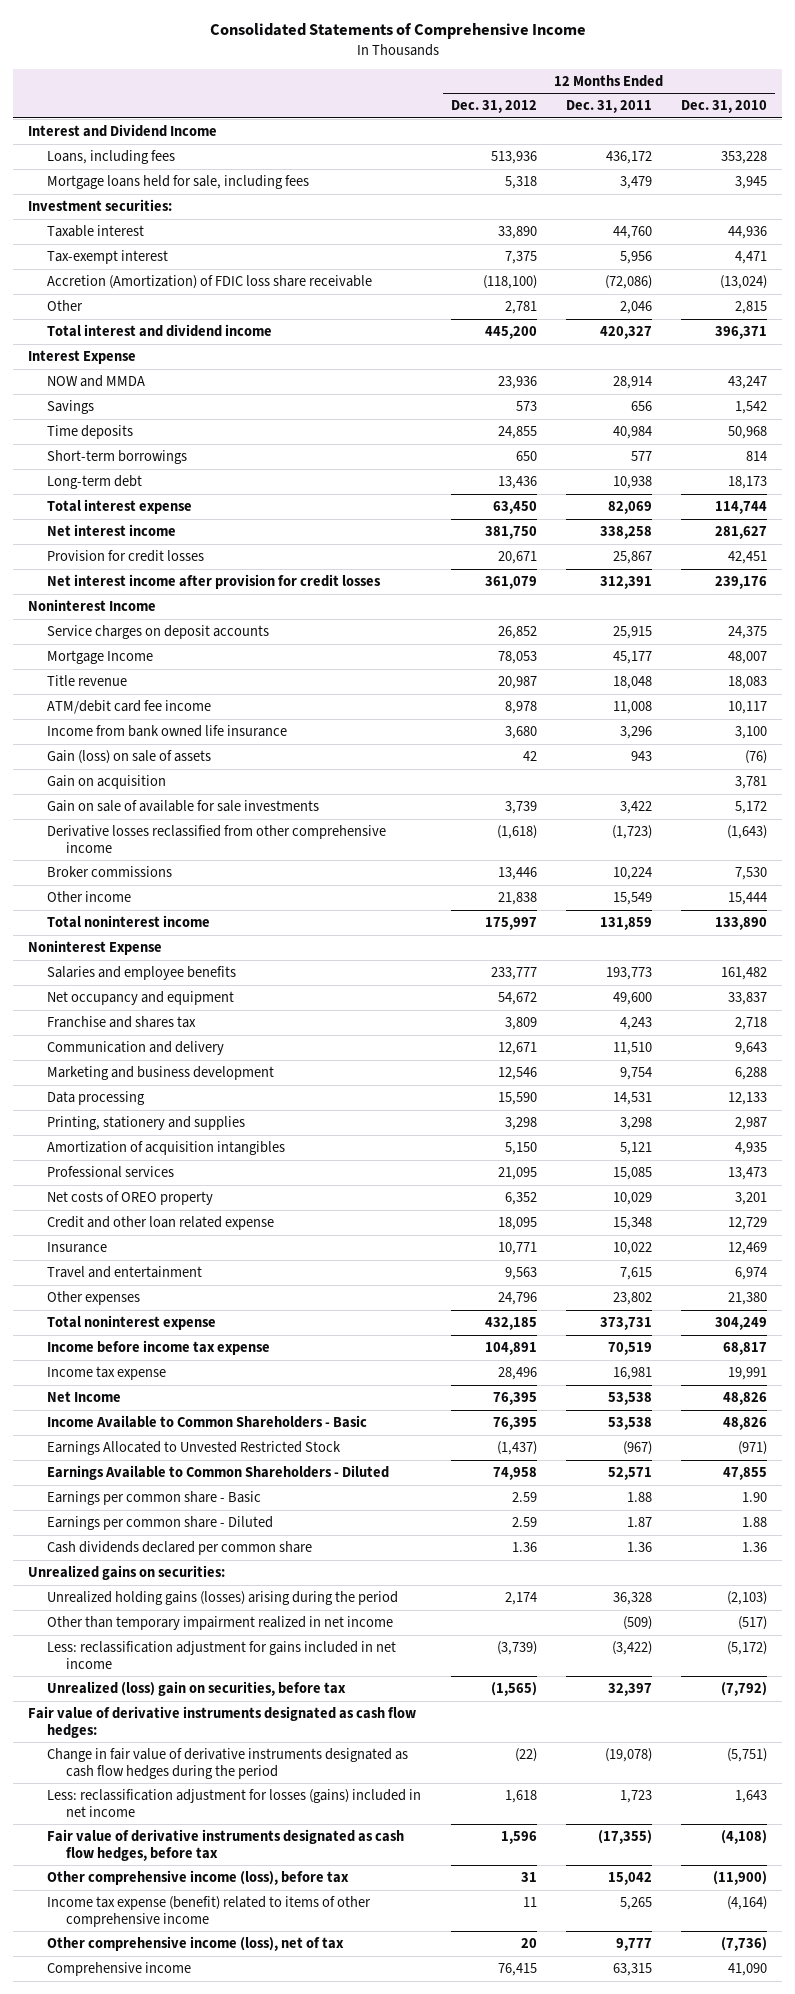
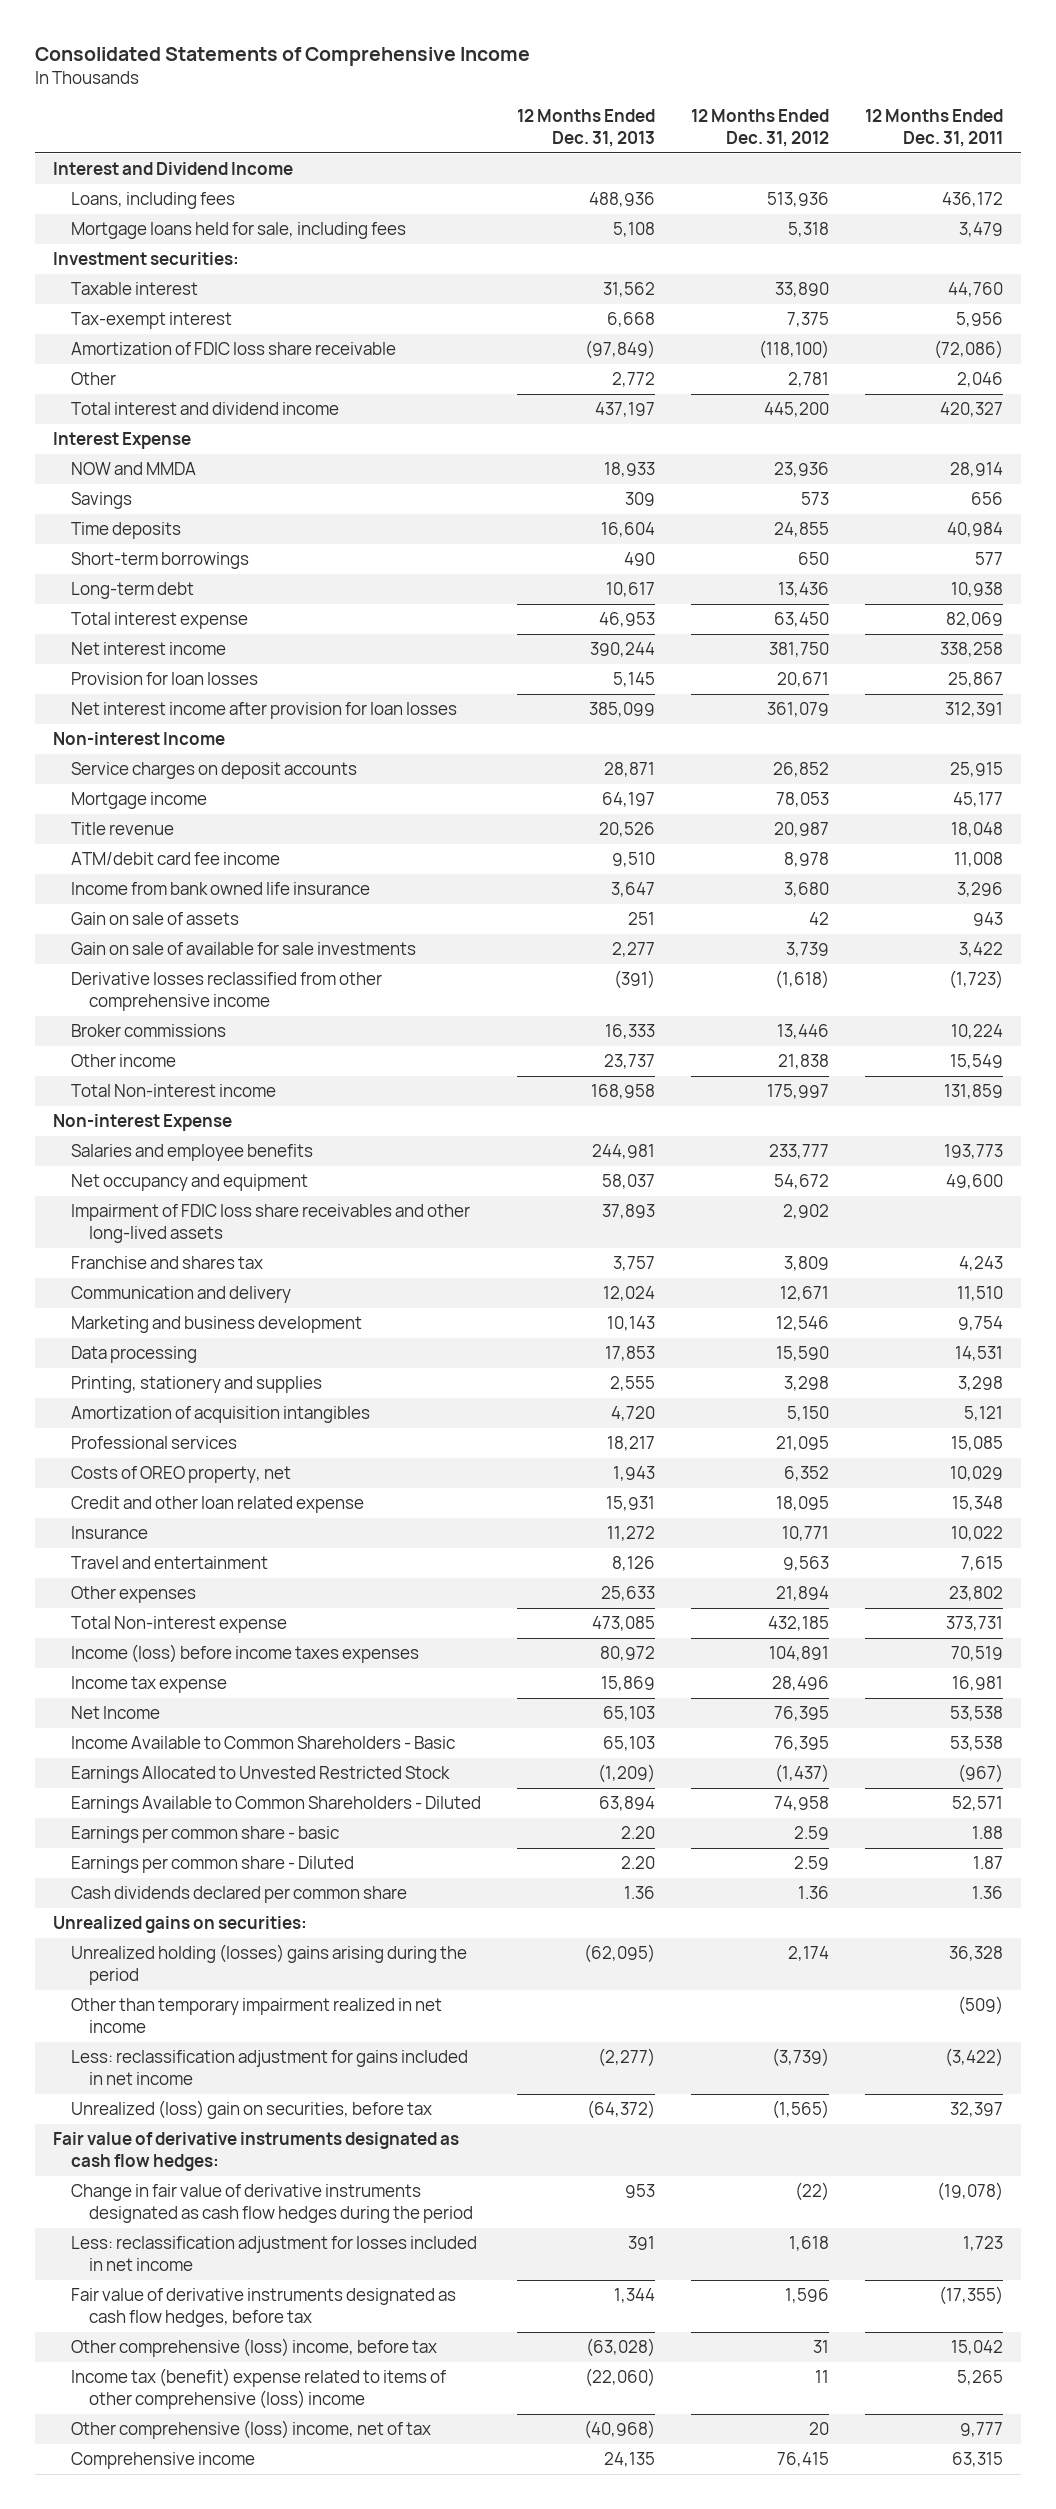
[681,100,768,114] Dec. 31, 2010 -> none
none -> [516,109,655,147] 12 Months Ended Dec. 31, 2013
[47,274,373,289] Accretion (Amortization) of FDIC loss share receivable -> [70,342,396,356] Amortization of FDIC loss share receivable
[47,549,205,562] Provision for credit losses -> [70,672,258,686] Provision for loan losses
[47,573,382,589] Net interest income after provision for credit losses -> [70,702,457,720] Net interest income after provision for loan losses
[27,598,156,611] Noninterest Income -> [52,732,225,746] Non-interest Income
[47,649,154,664] Mortgage Income -> [70,792,207,810] Mortgage income
[47,774,167,789] Gain on acquisition -> none
[47,749,212,764] Gain (loss) on sale of assets -> [70,912,239,926] Gain on sale of assets
[47,914,211,928] Total noninterest income -> [70,1084,276,1098] Total Non-interest income
[27,939,162,955] Noninterest Expense -> [52,1114,232,1132] Non-interest Expense
none -> [70,1204,470,1243] Impairment of FDIC loss share receivables and other long-lived assets
[47,1190,214,1205] Net costs of OREO property -> [70,1466,291,1484] Costs of OREO property, net
[497,1291,537,1305] 24,796 -> [776,1586,830,1602] 21,894
[47,1314,217,1330] Total noninterest expense -> [70,1616,287,1634] Total Non-interest expense
[47,1339,271,1355] Income before income tax expense -> [70,1644,419,1664] Income (loss) before income taxes expenses
[47,1490,262,1505] Earnings per common share - Basic -> [70,1826,339,1844] Earnings per common share - basic
[47,1590,399,1605] Unrealized holding gains (losses) arising during the period -> [70,1944,467,1985] Unrealized holding (losses) gains arising during the period
[47,1788,422,1817] Less: reclassification adjustment for losses (gains) included in net income -> [70,2236,477,2271] Less: reclassification adjustment for losses included in net income
[47,1869,350,1885] Other comprehensive income (loss), before tax -> [70,2338,437,2358] Other comprehensive (loss) income, before tax
[47,1895,372,1927] Income tax expense (benefit) related to items of other comprehensive income -> [70,2368,446,2409] Income tax (benefit) expense related to items of other comprehensive (loss) income
[47,1935,345,1951] Other comprehensive income (loss), net of tax -> [70,2420,431,2440] Other comprehensive (loss) income, net of tax

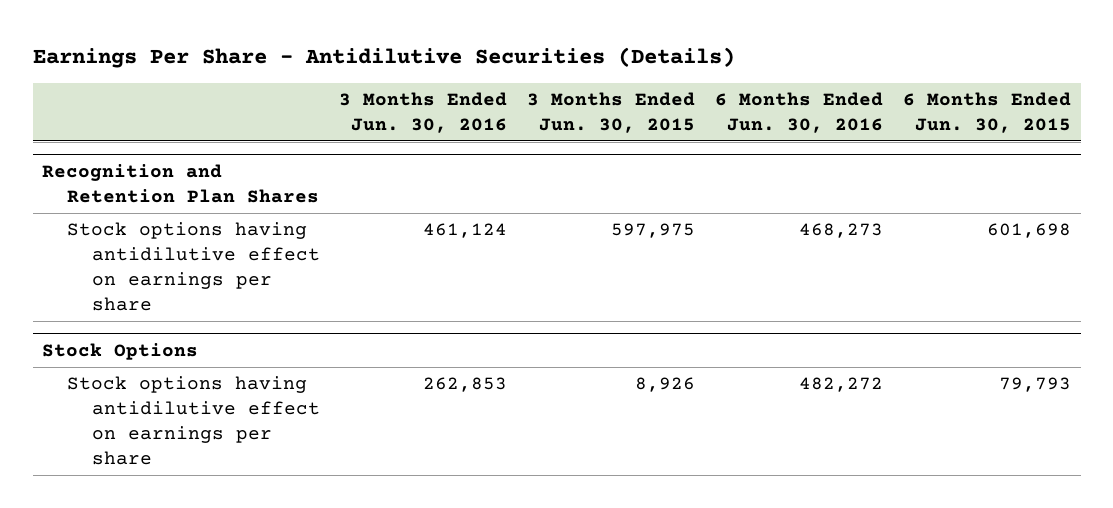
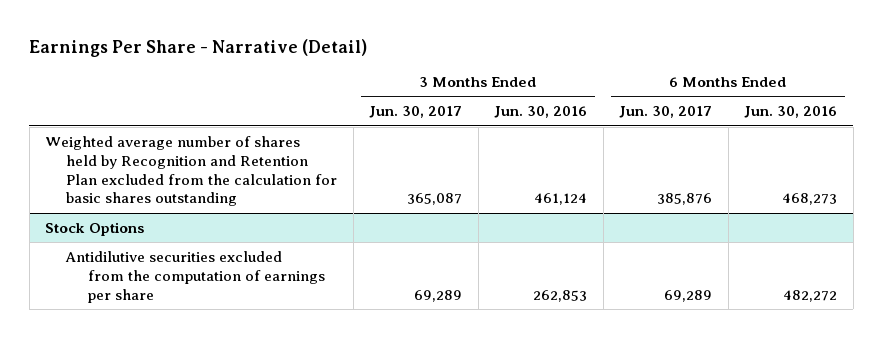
[32,46,735,68] Earnings Per Share - Antidilutive Securities (Details) -> [29,38,368,57] Earnings Per Share - Narrative (Detail)
[527,92,696,133] 3 Months Ended Jun. 30, 2015 -> none
[902,92,1071,133] 6 Months Ended Jun. 30, 2015 -> none
none -> [369,106,463,119] Jun. 30, 2017
none -> [619,106,713,119] Jun. 30, 2017
[42,163,319,203] Recognition and Retention Plan Shares -> none
[66,222,320,311] Stock options having antidilutive effect on earnings per share -> [45,135,338,207] Weighted average number of shares held by Recognition and Retention Plan excluded from the calculation for basic shares outstanding
[66,376,320,465] Stock options having antidilutive effect on earnings per share -> [65,250,325,303] Antidilutive securities excluded from the computation of earnings per share

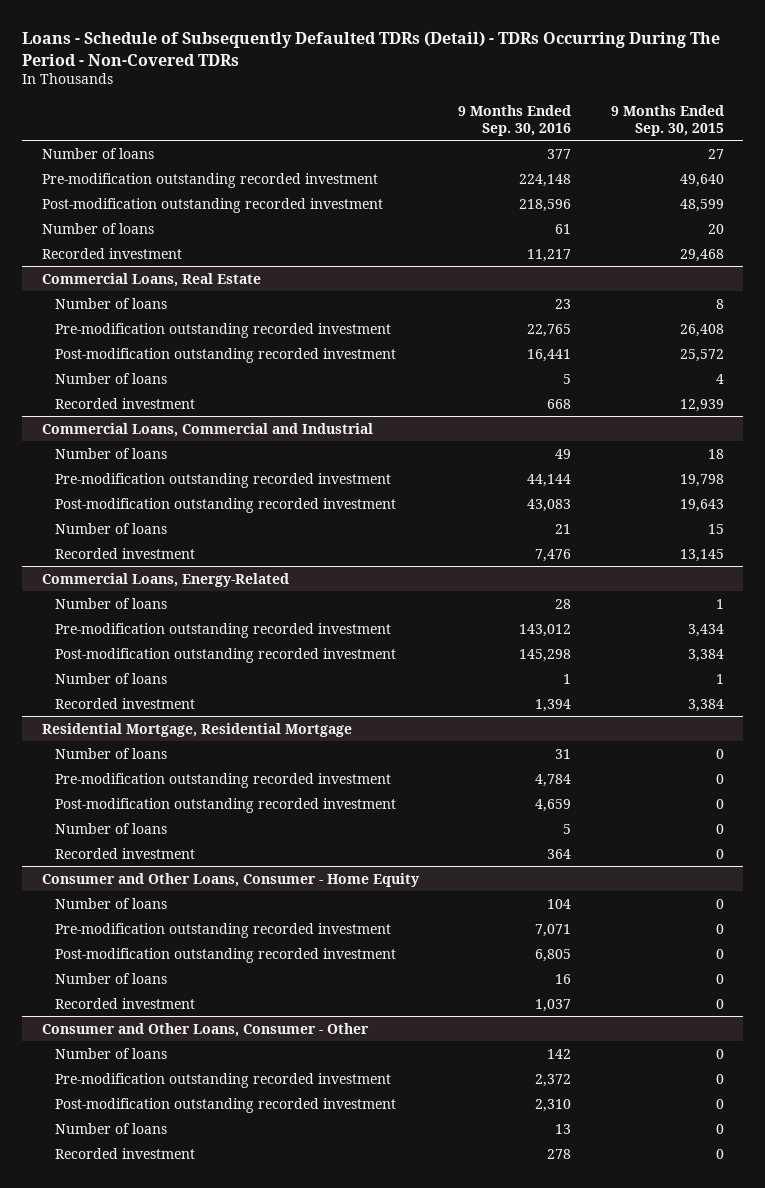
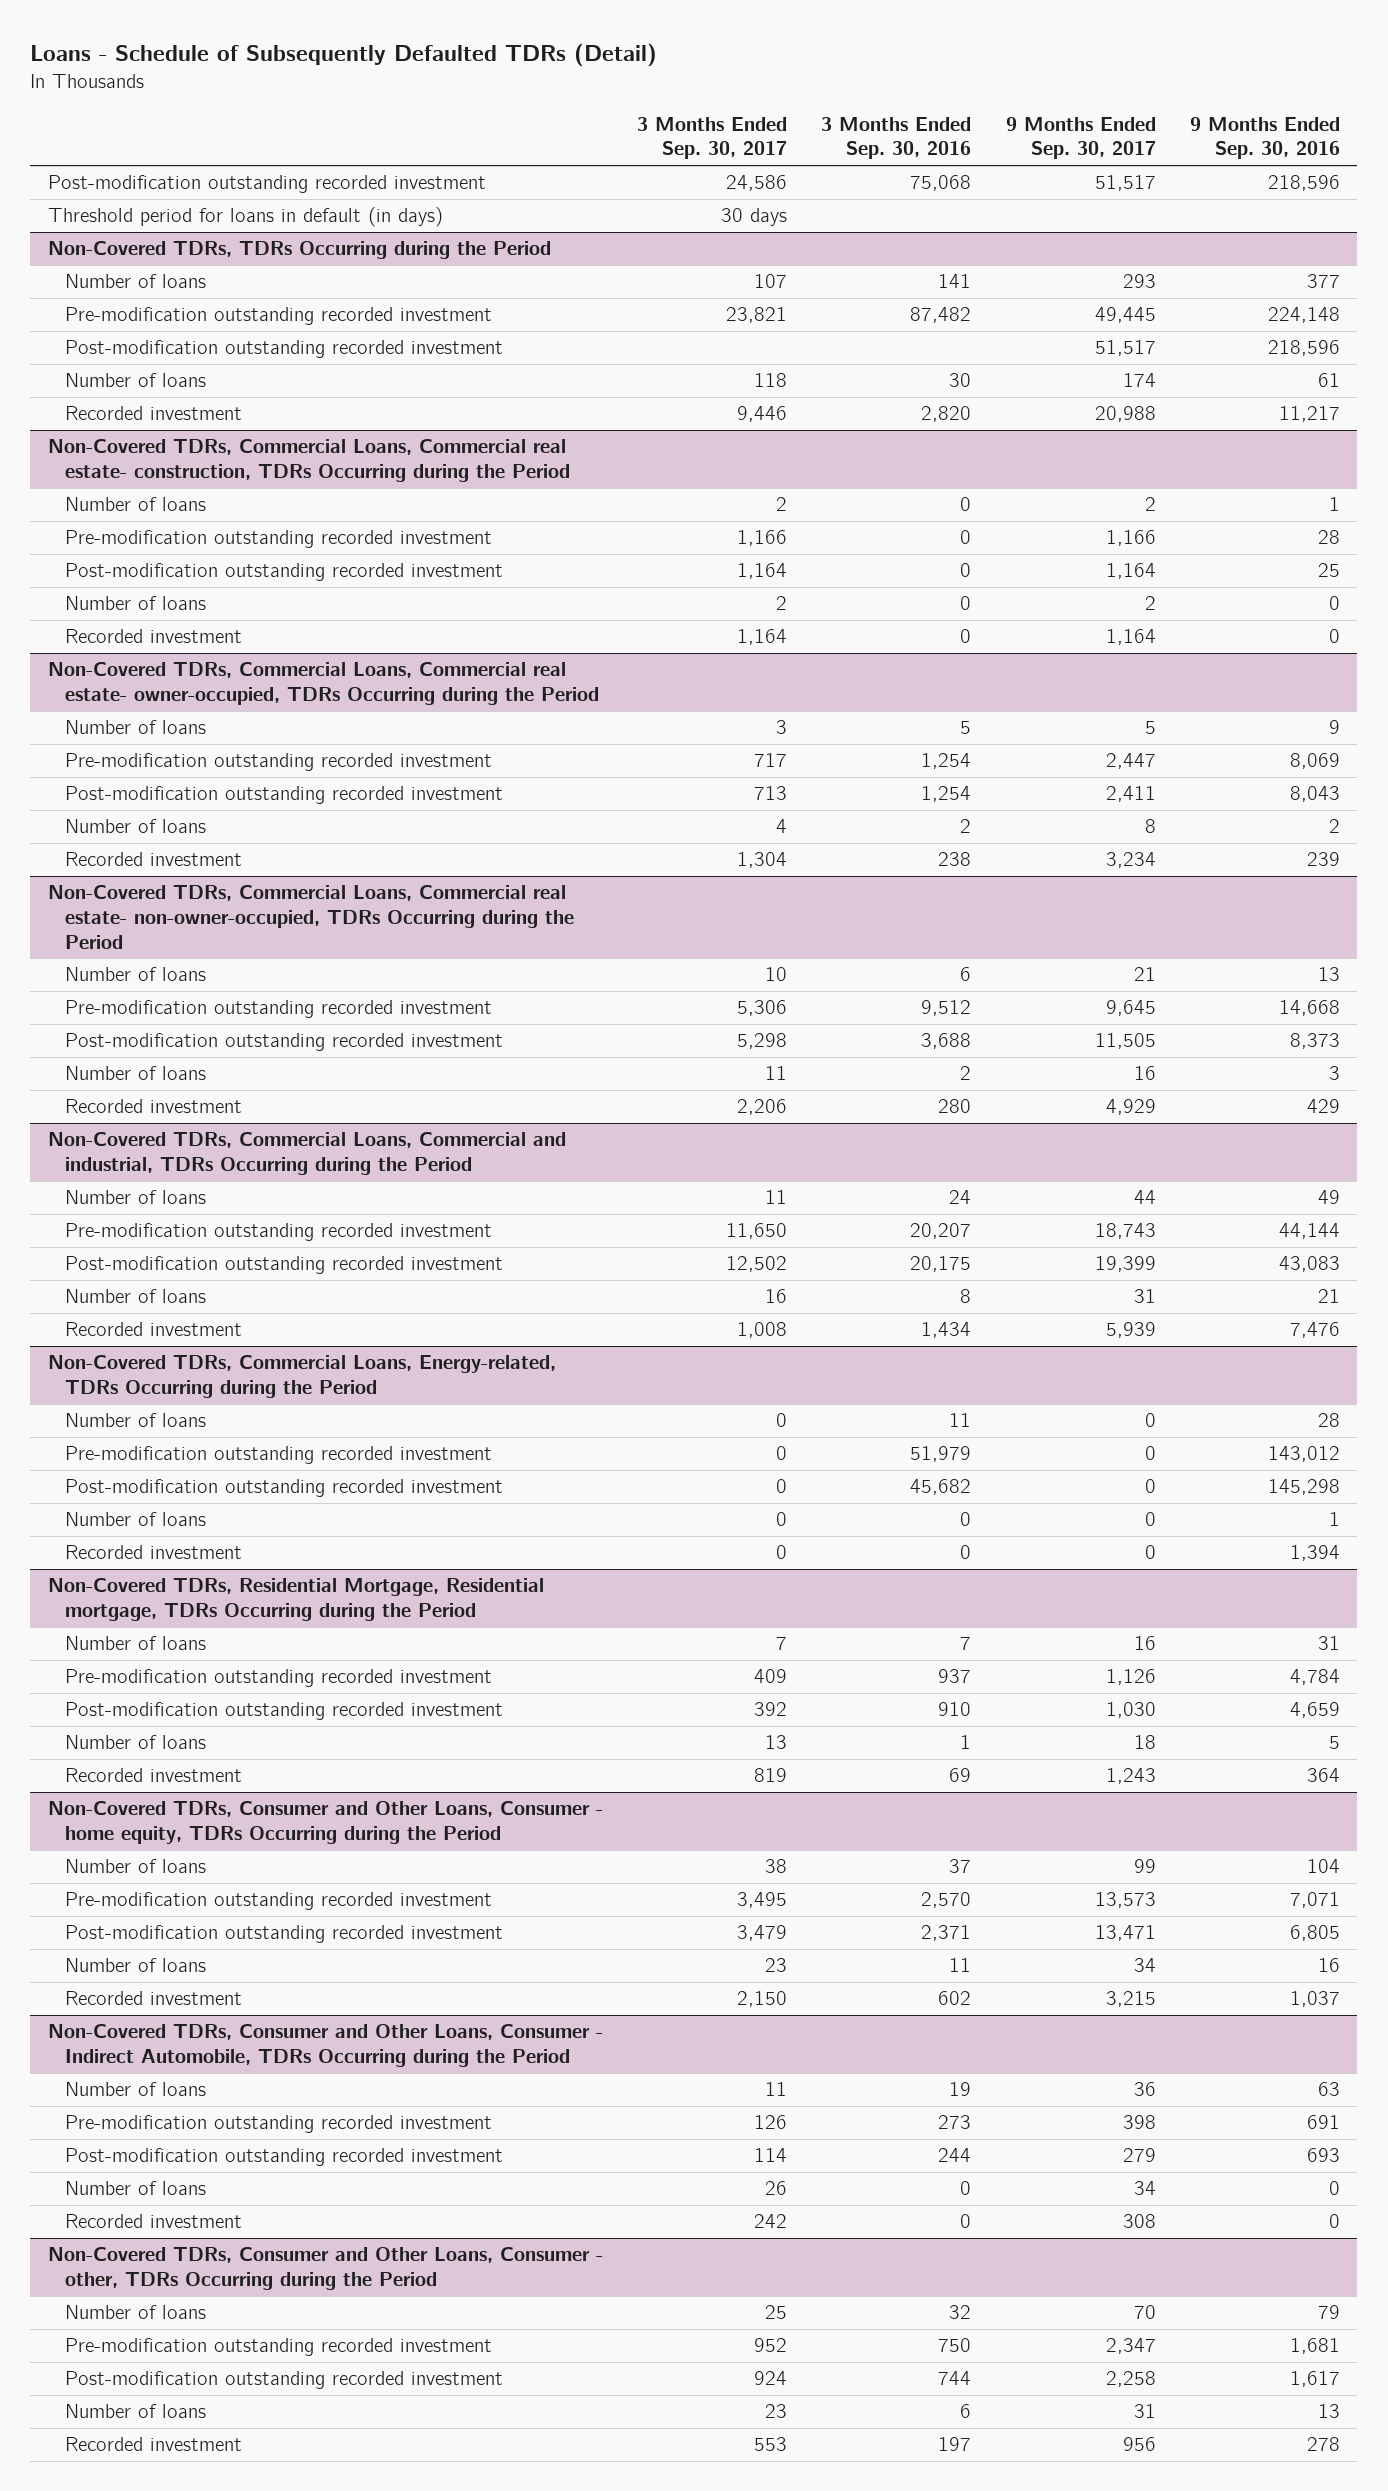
[22,30,721,66] Loans - Schedule of Subsequently Defaulted TDRs (Detail) - TDRs Occurring During The Period - Non-Covered TDRs -> [30,43,658,68] Loans - Schedule of Subsequently Defaulted TDRs (Detail)
[610,105,724,136] 9 Months Ended Sep. 30, 2015 -> none
none -> [637,116,788,160] 3 Months Ended Sep. 30, 2017
none -> [821,116,972,160] 3 Months Ended Sep. 30, 2016
none -> [1005,116,1156,160] 9 Months Ended Sep. 30, 2017
none -> [47,175,486,194] Post-modification outstanding recorded investment
none -> [47,207,443,228] Threshold period for loans in default (in days)
none -> [47,241,551,260] Non-Covered TDRs, TDRs Occurring during the Period
[41,272,261,287] Commercial Loans, Real Estate -> none
[41,422,373,437] Commercial Loans, Commercial and Industrial -> none
none -> [47,439,570,482] Non-Covered TDRs, Commercial Loans, Commercial real estate- construction, TDRs Occurring during the Period
[555,298,572,309] 23 -> [1329,497,1341,512] 1
[527,323,572,337] 22,765 -> [1318,530,1341,545] 28
[527,348,572,362] 16,441 -> [1318,563,1341,578] 25
[563,373,572,384] 5 -> [1329,596,1341,611] 0
[547,398,572,409] 668 -> [1329,629,1341,644] 0
none -> [47,662,599,705] Non-Covered TDRs, Commercial Loans, Commercial real estate- owner-occupied, TDRs Occurring during the Period
none -> [64,720,206,735] Number of loans
none -> [64,753,492,772] Pre-modification outstanding recorded investment
none -> [64,786,503,805] Post-modification outstanding recorded investment
none -> [64,819,206,834] Number of loans
none -> [64,852,242,867] Recorded investment
none -> [47,885,574,949] Non-Covered TDRs, Commercial Loans, Commercial real estate- non-owner-occupied, TDRs Occurring during the Period
none -> [64,967,206,982] Number of loans
none -> [64,1000,492,1019] Pre-modification outstanding recorded investment
none -> [64,1033,503,1052] Post-modification outstanding recorded investment
none -> [64,1066,206,1081] Number of loans
none -> [64,1099,242,1114] Recorded investment
none -> [47,1132,566,1175] Non-Covered TDRs, Commercial Loans, Commercial and industrial, TDRs Occurring during the Period
[41,572,289,587] Commercial Loans, Energy-Related -> none
none -> [47,1355,556,1398] Non-Covered TDRs, Commercial Loans, Energy-related, TDRs Occurring during the Period
[41,722,352,737] Residential Mortgage, Residential Mortgage -> none
none -> [47,1578,544,1621] Non-Covered TDRs, Residential Mortgage, Residential mortgage, TDRs Occurring during the Period
[41,872,420,887] Consumer and Other Loans, Consumer - Home Equity -> none
none -> [47,1801,603,1844] Non-Covered TDRs, Consumer and Other Loans, Consumer - home equity, TDRs Occurring during the Period
[41,1022,369,1037] Consumer and Other Loans, Consumer - Other -> none
none -> [47,2024,603,2067] Non-Covered TDRs, Consumer and Other Loans, Consumer - Indirect Automobile, TDRs Occurring during the Period
[547,1048,572,1059] 142 -> [1318,2082,1341,2097] 63
[535,1073,572,1087] 2,372 -> [1307,2115,1341,2130] 691
[535,1098,572,1112] 2,310 -> [1307,2148,1341,2163] 693
none -> [64,2181,206,2196] Number of loans
none -> [64,2214,242,2229] Recorded investment
none -> [47,2247,603,2290] Non-Covered TDRs, Consumer and Other Loans, Consumer - other, TDRs Occurring during the Period
none -> [64,2305,206,2320] Number of loans
none -> [64,2338,492,2357] Pre-modification outstanding recorded investment
none -> [64,2371,503,2390] Post-modification outstanding recorded investment

